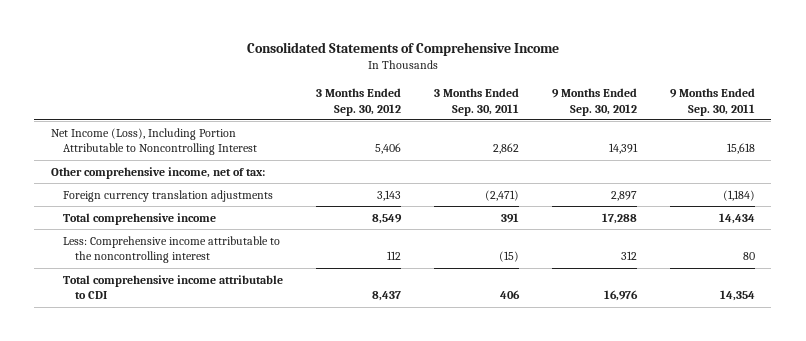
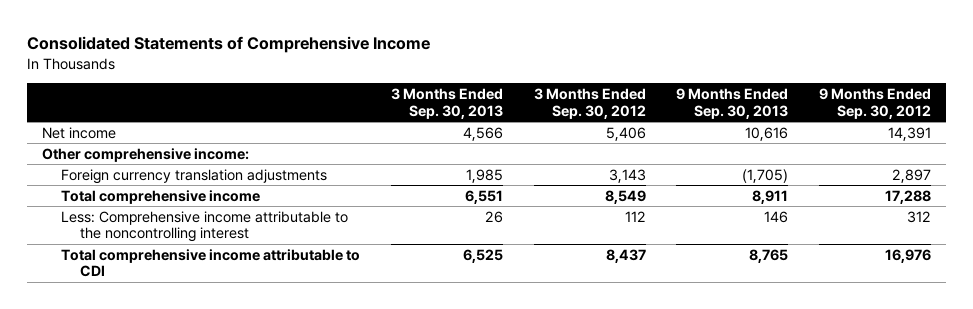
[433,87,519,116] 3 Months Ended Sep. 30, 2011 -> none
[669,87,755,116] 9 Months Ended Sep. 30, 2011 -> none
none -> [390,87,503,119] 3 Months Ended Sep. 30, 2013
none -> [676,87,789,119] 9 Months Ended Sep. 30, 2013
[50,127,257,156] Net Income (Loss), Including Portion Attributable to Noncontrolling Interest -> [42,126,117,139] Net income
[50,166,265,179] Other comprehensive income, net of tax: -> [42,147,250,162] Other comprehensive income:

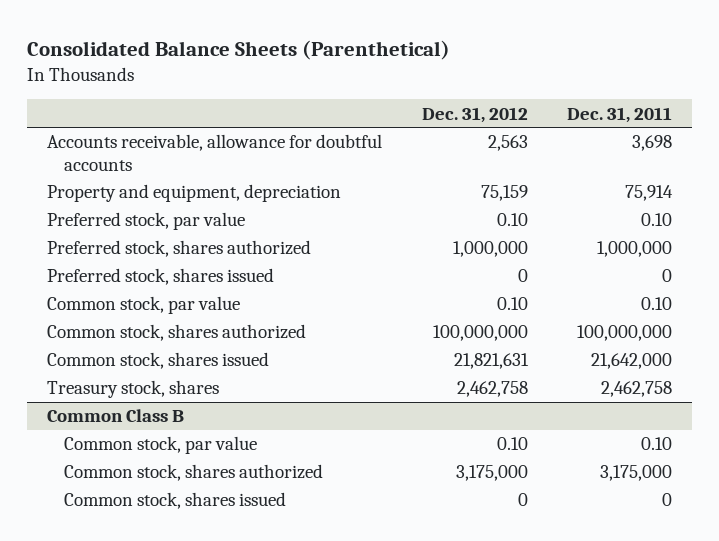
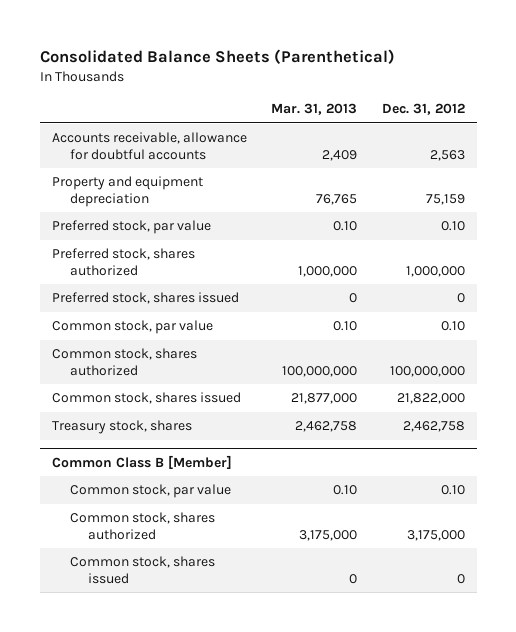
[567,106,673,123] Dec. 31, 2011 -> none
none -> [271,103,358,116] Mar. 31, 2013
[47,184,342,203] Property and equipment, depreciation -> [51,176,203,207] Property and equipment depreciation
[453,353,529,370] 21,821,631 -> [396,393,465,405] 21,822,000
[47,409,185,423] Common Class B -> [51,454,232,469] Common Class B [Member]

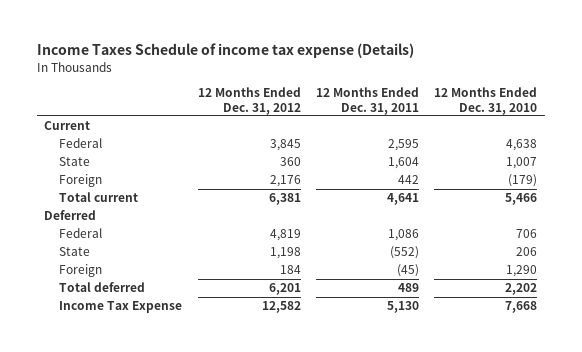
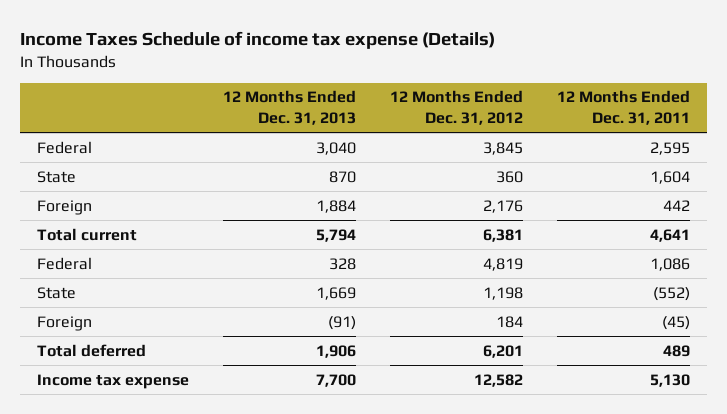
[434,86,538,115] 12 Months Ended Dec. 31, 2010 -> none
none -> [222,90,356,125] 12 Months Ended Dec. 31, 2013
[44,121,91,131] Current -> none
[44,210,97,221] Deferred -> none
[59,301,183,314] Income Tax Expense -> [36,373,189,389] Income tax expense

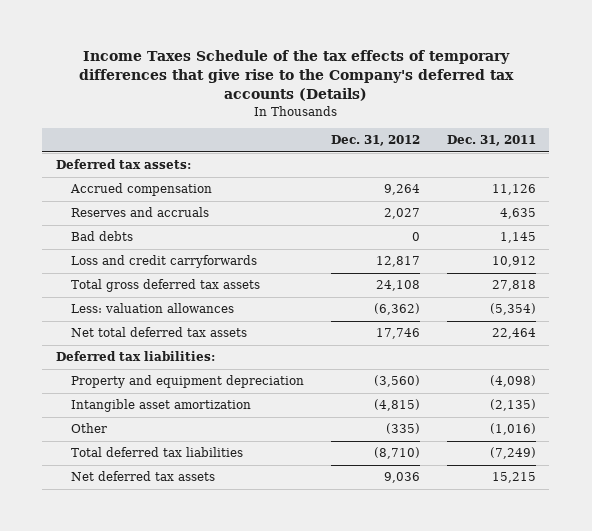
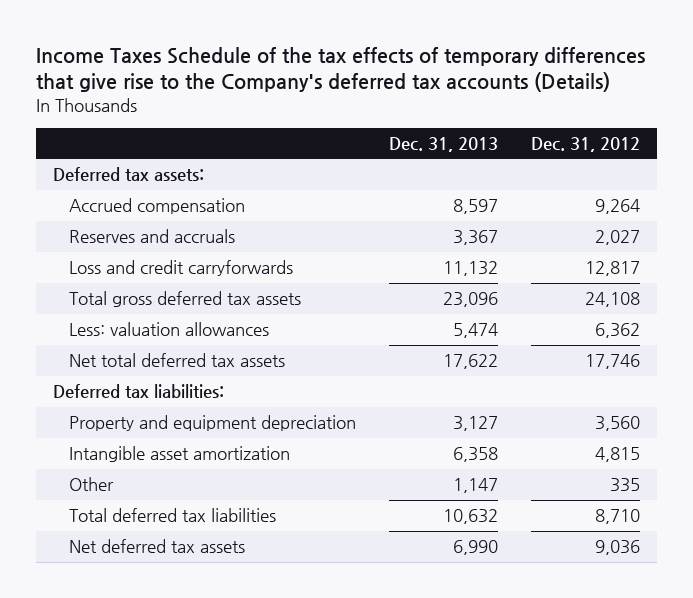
[446,135,536,147] Dec. 31, 2011 -> none
none -> [388,136,498,152] Dec. 31, 2013
[70,231,133,242] Bad debts -> none
[373,303,420,316] (6,362) -> [595,323,641,339] 6,362
[373,375,420,388] (3,560) -> [595,416,641,432] 3,560
[373,399,420,412] (4,815) -> [595,447,641,463] 4,815
[385,423,420,435] (335) -> [610,478,641,493] 335
[373,447,420,460] (8,710) -> [595,509,641,525] 8,710

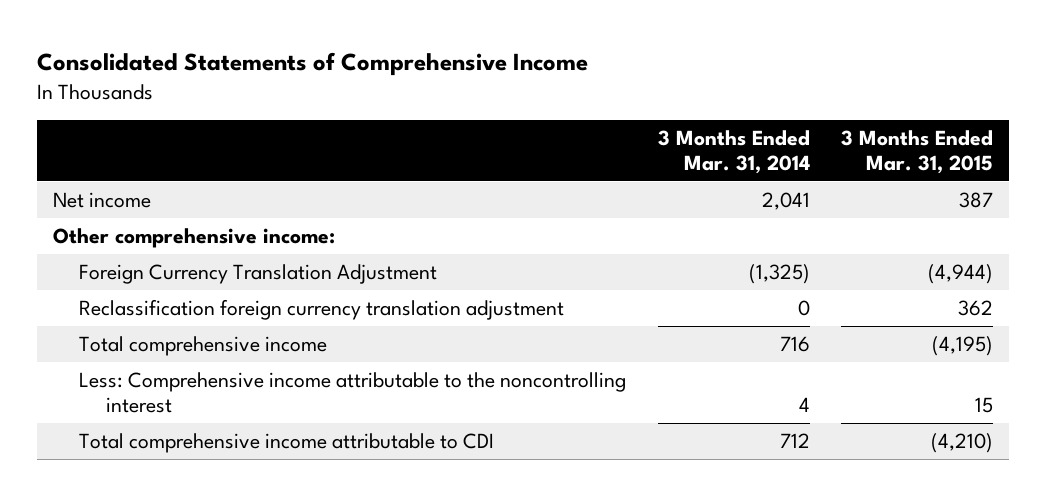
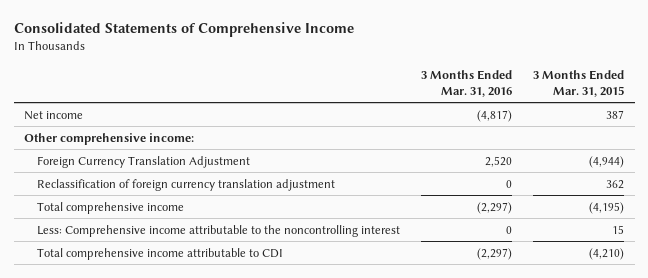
[657,129,810,174] 3 Months Ended Mar. 31, 2014 -> none
none -> [421,69,513,97] 3 Months Ended Mar. 31, 2016
[79,299,565,321] Reclassification foreign currency translation adjustment -> [36,178,335,191] Reclassification of foreign currency translation adjustment

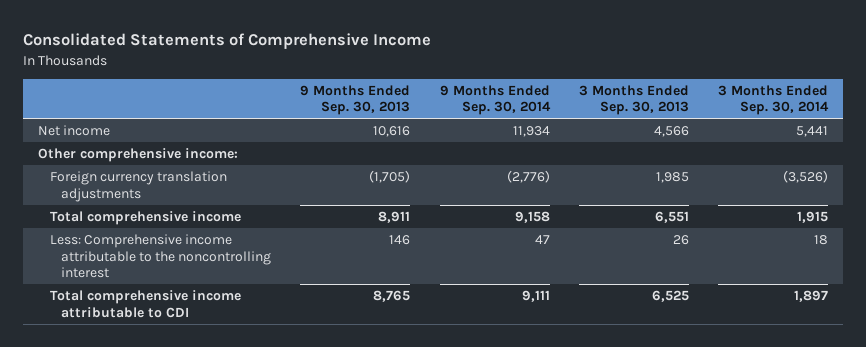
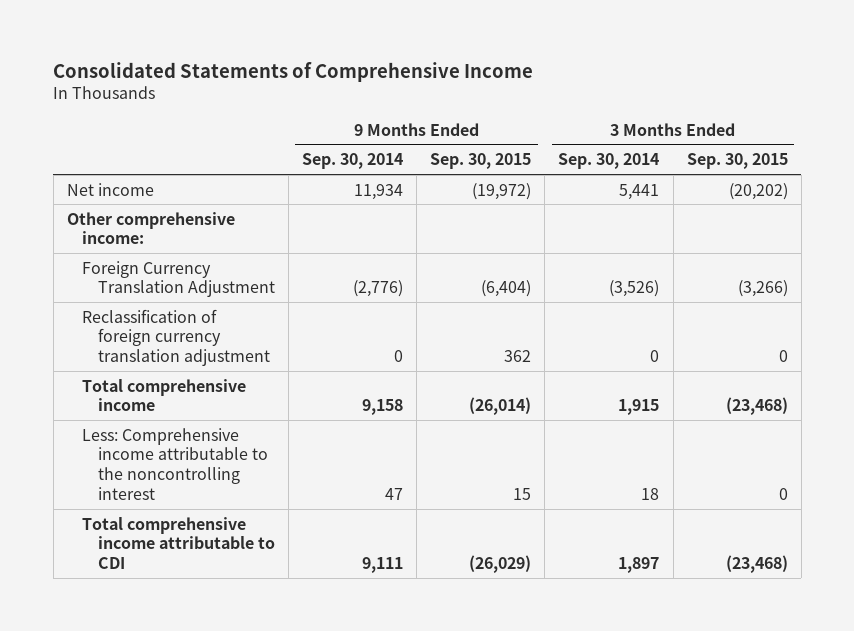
[300,84,411,116] 9 Months Ended Sep. 30, 2013 -> none
[579,84,690,116] 3 Months Ended Sep. 30, 2013 -> none
none -> [430,153,532,170] Sep. 30, 2015
none -> [686,153,788,170] Sep. 30, 2015
[49,170,227,202] Foreign currency translation adjustments -> [82,260,275,298] Foreign Currency Translation Adjustment
none -> [82,308,270,367] Reclassification of foreign currency translation adjustment

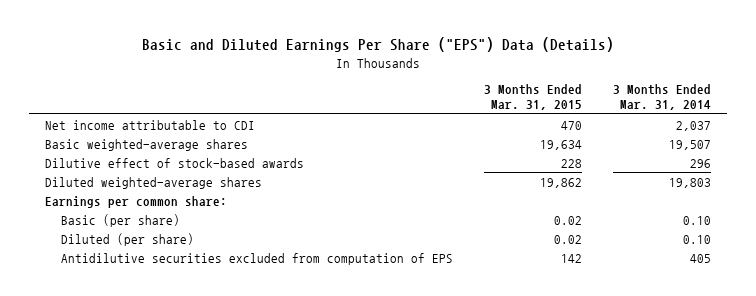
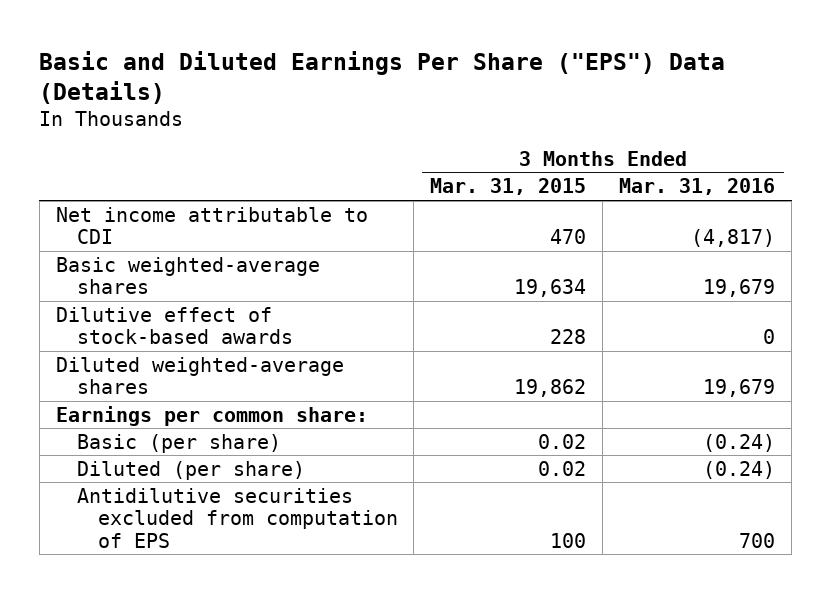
[612,84,711,111] 3 Months Ended Mar. 31, 2014 -> none
none -> [619,178,776,196] Mar. 31, 2016
[560,253,582,263] 142 -> [550,532,587,548] 100

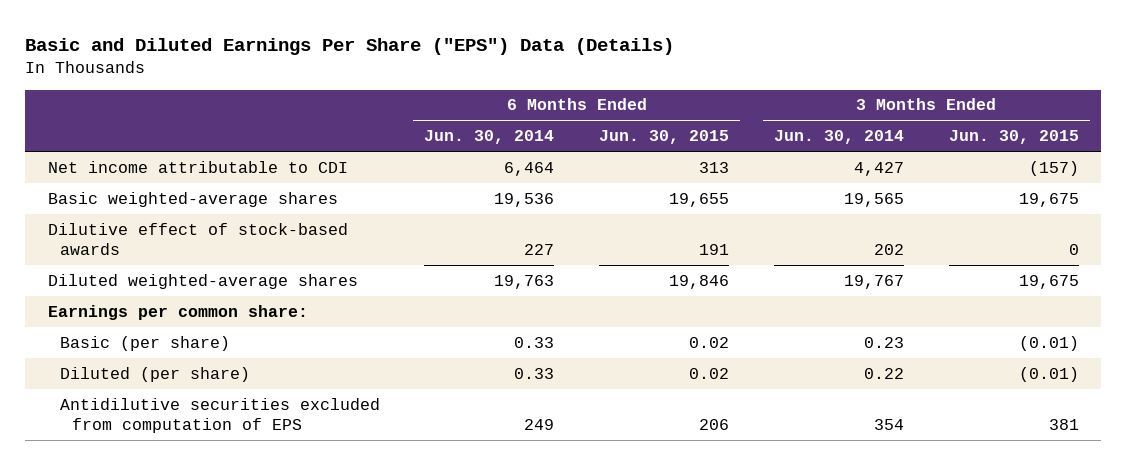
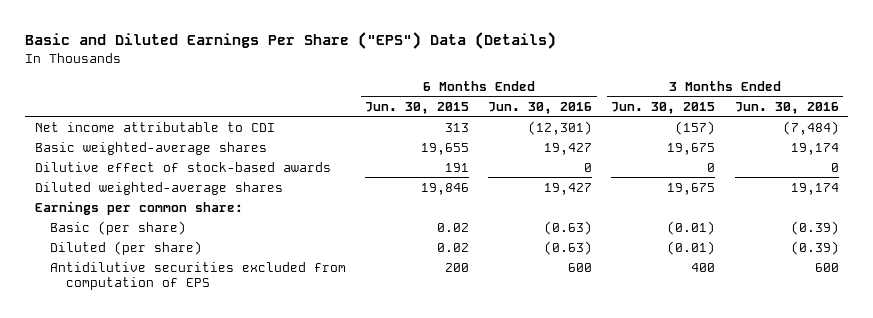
[424,130,555,145] Jun. 30, 2014 -> none
[773,130,904,145] Jun. 30, 2014 -> none
none -> [488,101,593,114] Jun. 30, 2016
none -> [734,101,839,114] Jun. 30, 2016
[699,419,730,431] 206 -> [445,262,470,272] 200
[1048,419,1079,431] 381 -> [691,262,716,272] 400

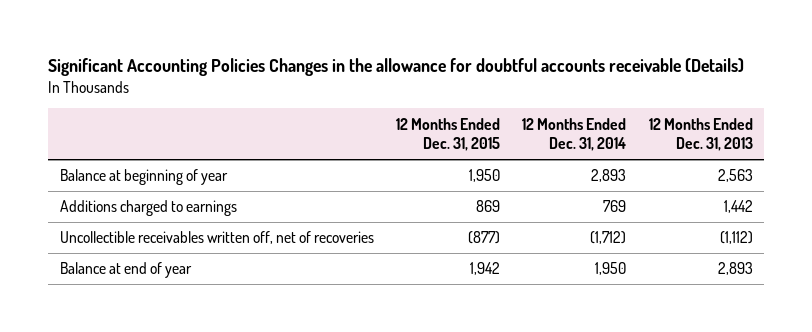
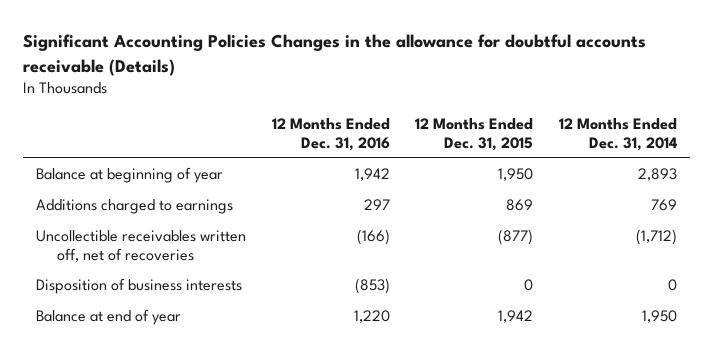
[648,117,753,152] 12 Months Ended Dec. 31, 2013 -> none
none -> [271,118,390,151] 12 Months Ended Dec. 31, 2016
none -> [35,278,242,295] Disposition of business interests

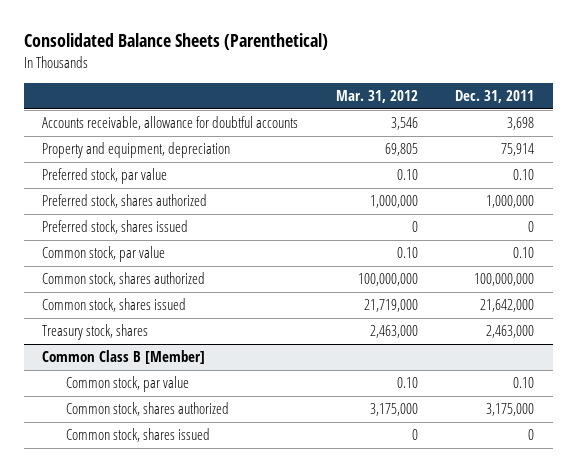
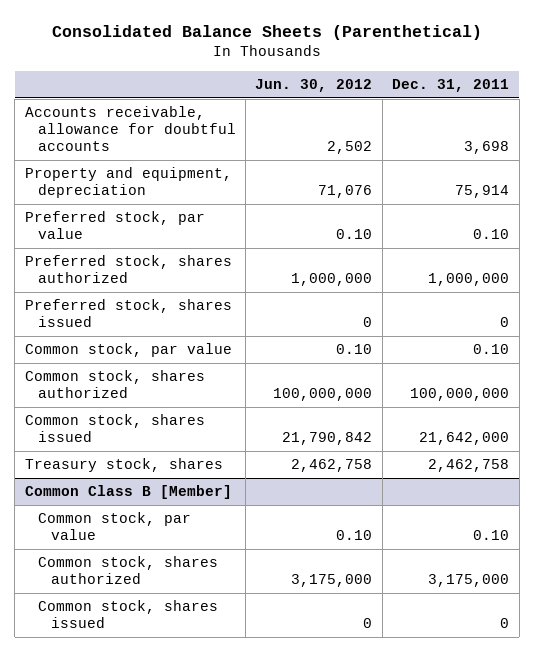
[335,90,418,104] Mar. 31, 2012 -> none
none -> [255,79,373,93] Jun. 30, 2012
[485,325,534,339] 2,463,000 -> [428,459,510,473] 2,462,758

